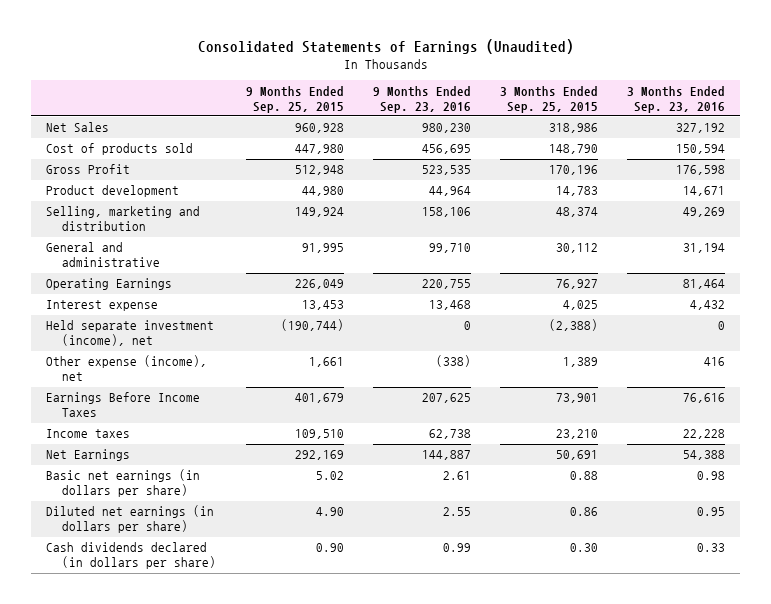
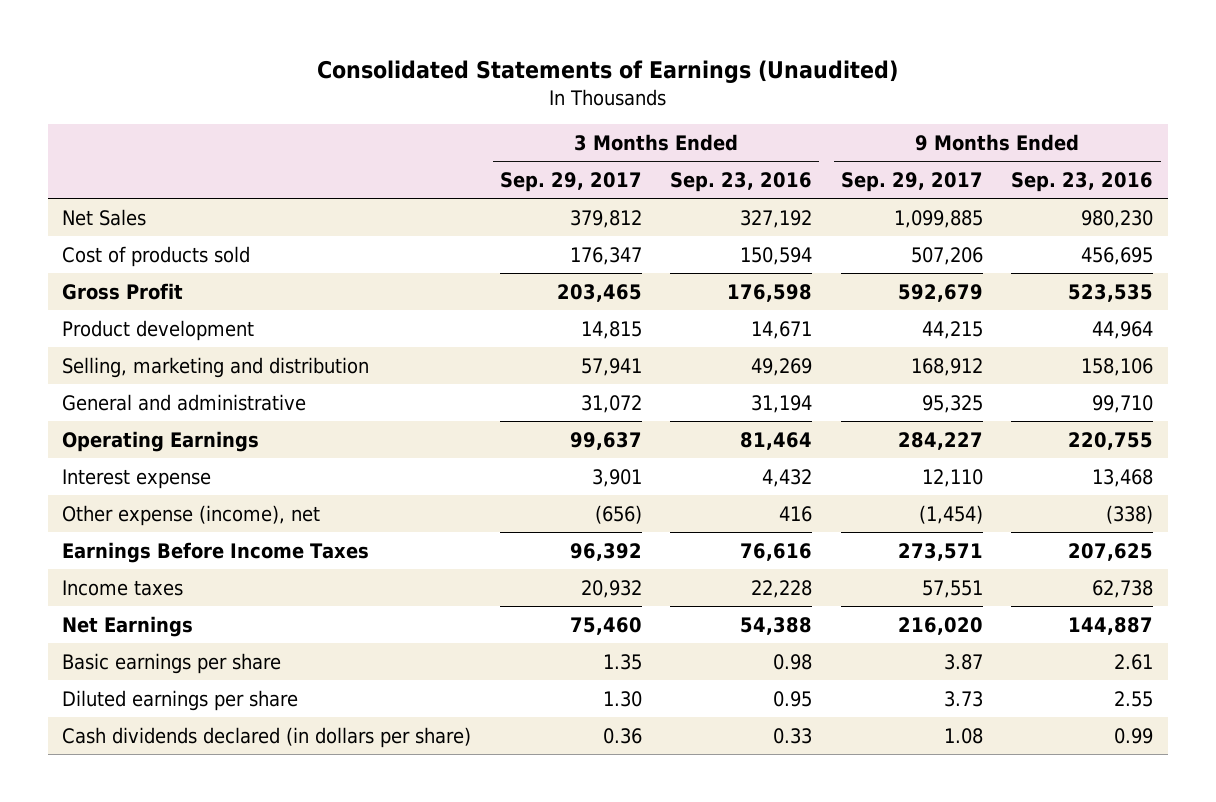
[245,85,344,113] 9 Months Ended Sep. 25, 2015 -> none
[500,85,599,113] 3 Months Ended Sep. 25, 2015 -> none
none -> [499,172,642,193] Sep. 29, 2017
none -> [840,172,983,193] Sep. 29, 2017
[45,320,214,347] Held separate investment (income), net -> none
[45,469,200,498] Basic net earnings (in dollars per share) -> [62,652,282,674] Basic earnings per share
[45,505,214,534] Diluted net earnings (in dollars per share) -> [62,689,299,711] Diluted earnings per share

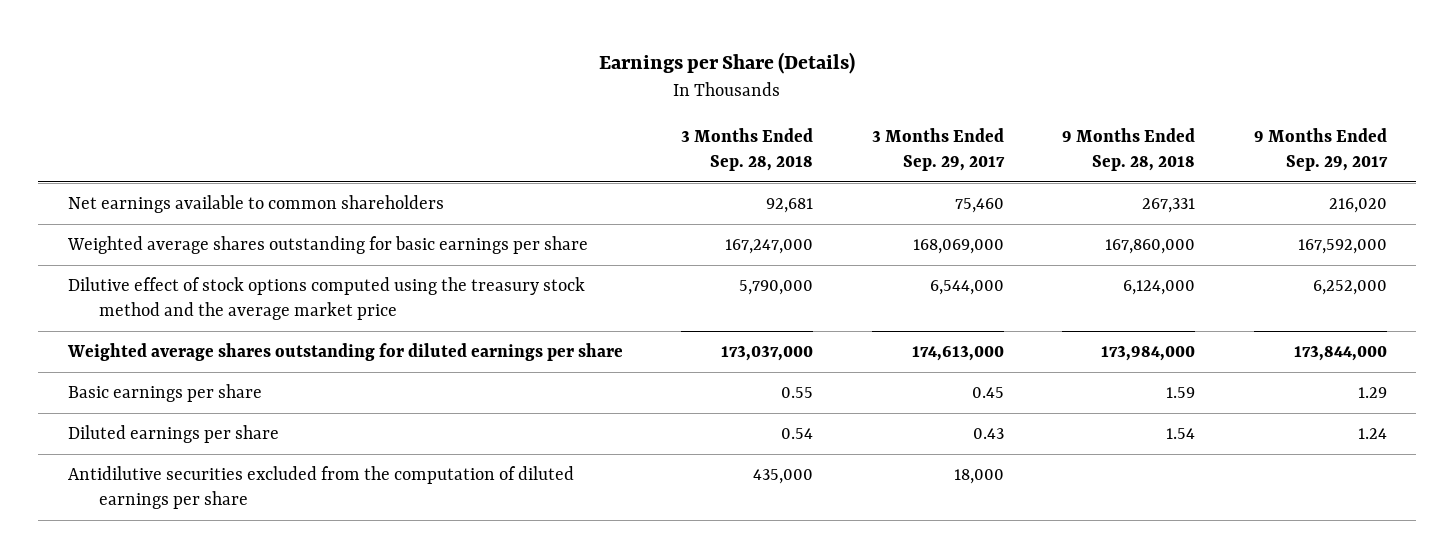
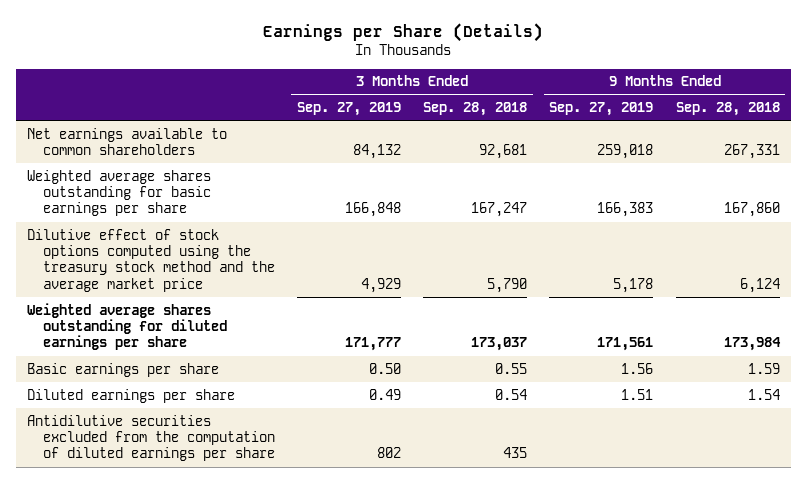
[871,127,1005,172] 3 Months Ended Sep. 29, 2017 -> none
[1253,127,1388,172] 9 Months Ended Sep. 29, 2017 -> none
none -> [296,102,401,117] Sep. 27, 2019
none -> [549,102,654,117] Sep. 27, 2019
[725,239,814,255] 167,247,000 -> [471,202,528,218] 167,247
[1105,239,1196,255] 167,860,000 -> [723,202,780,218] 167,860
[739,280,814,296] 5,790,000 -> [487,277,528,293] 5,790
[1123,280,1196,296] 6,124,000 -> [739,277,780,293] 6,124
[721,346,814,362] 173,037,000 -> [471,337,528,352] 173,037
[1101,346,1196,362] 173,984,000 -> [723,337,781,352] 173,984
[753,469,814,485] 435,000 -> [503,447,528,459] 435

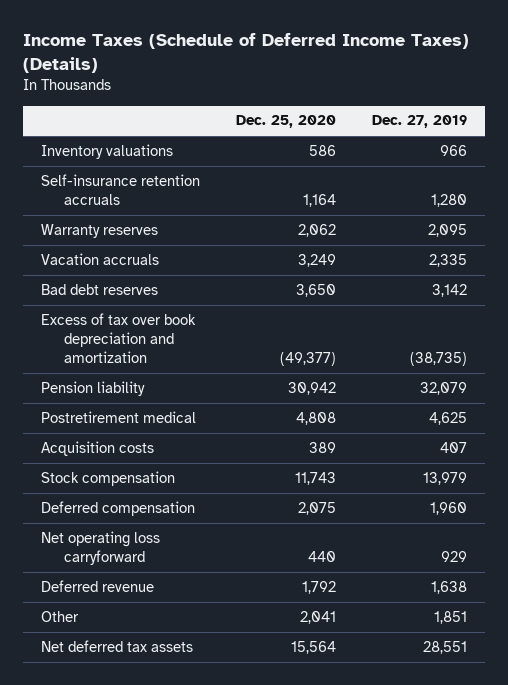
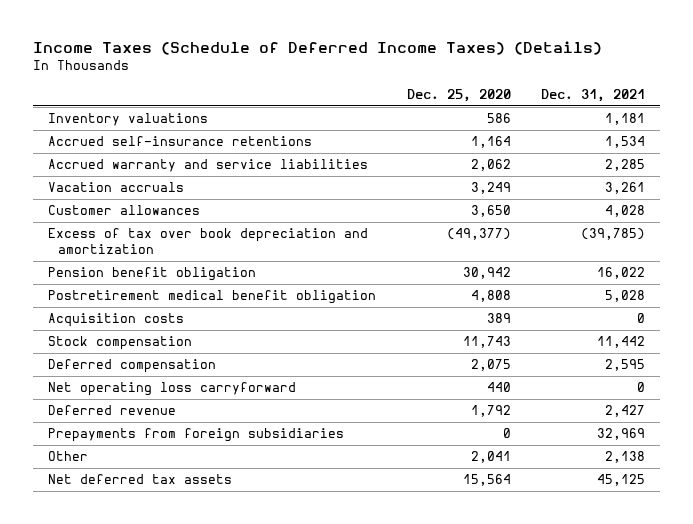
[372,115,468,129] Dec. 27, 2019 -> none
none -> [540,89,645,103] Dec. 31, 2021
[40,173,200,206] Self-insurance retention accruals -> [48,136,313,147] Accrued self-insurance retentions
[40,223,158,238] Warranty reserves -> [48,159,369,173] Accrued warranty and service liabilities
[40,283,158,295] Bad debt reserves -> [48,205,201,216] Customer allowances
[40,380,145,396] Pension liability -> [48,267,257,282] Pension benefit obligation
[40,410,196,423] Postretirement medical -> [48,290,377,305] Postretirement medical benefit obligation
none -> [48,428,345,443] Prepayments from foreign subsidiaries

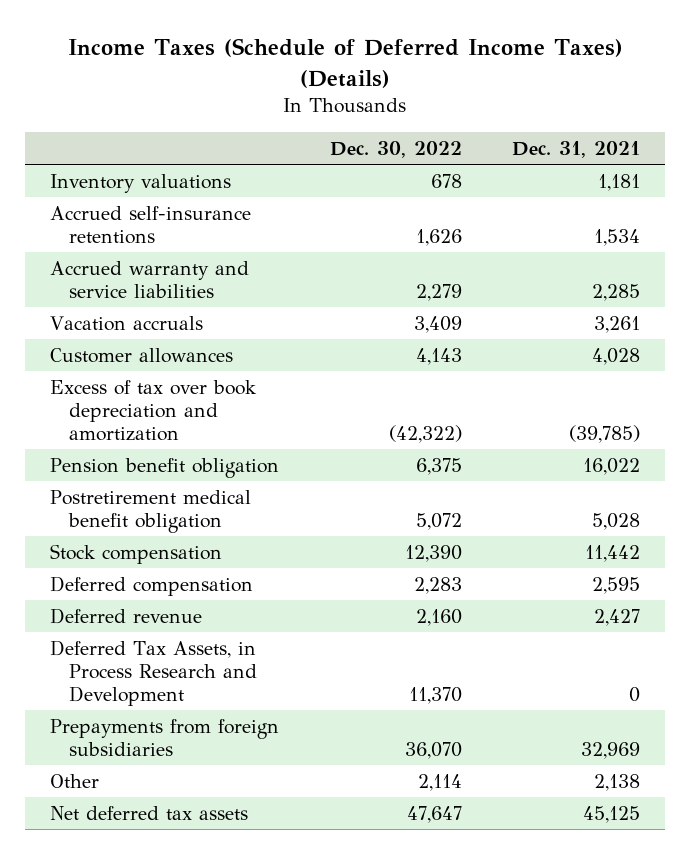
[406,89,511,103] Dec. 25, 2020 -> none
none -> [329,140,462,158] Dec. 30, 2022
[48,313,185,328] Acquisition costs -> none
[48,382,297,397] Net operating loss carryforward -> none
none -> [50,639,257,706] Deferred Tax Assets, in Process Research and Development

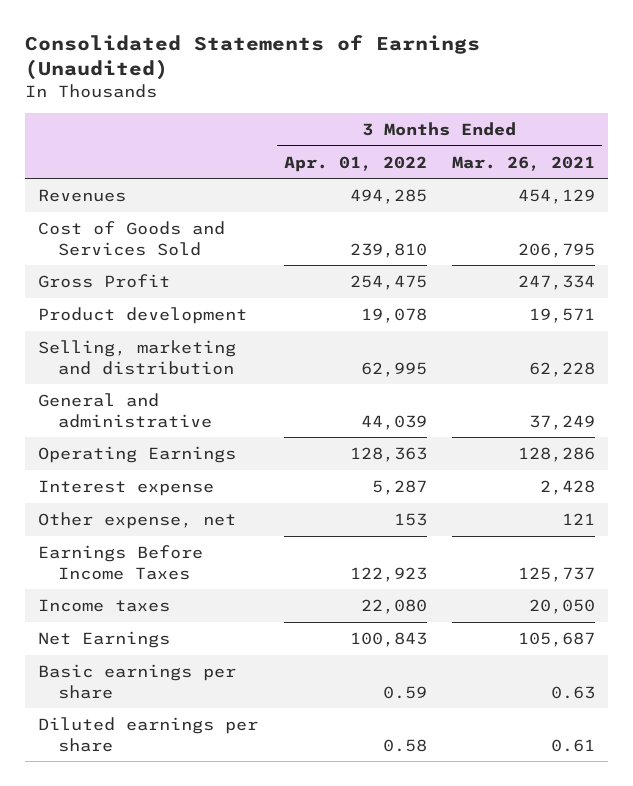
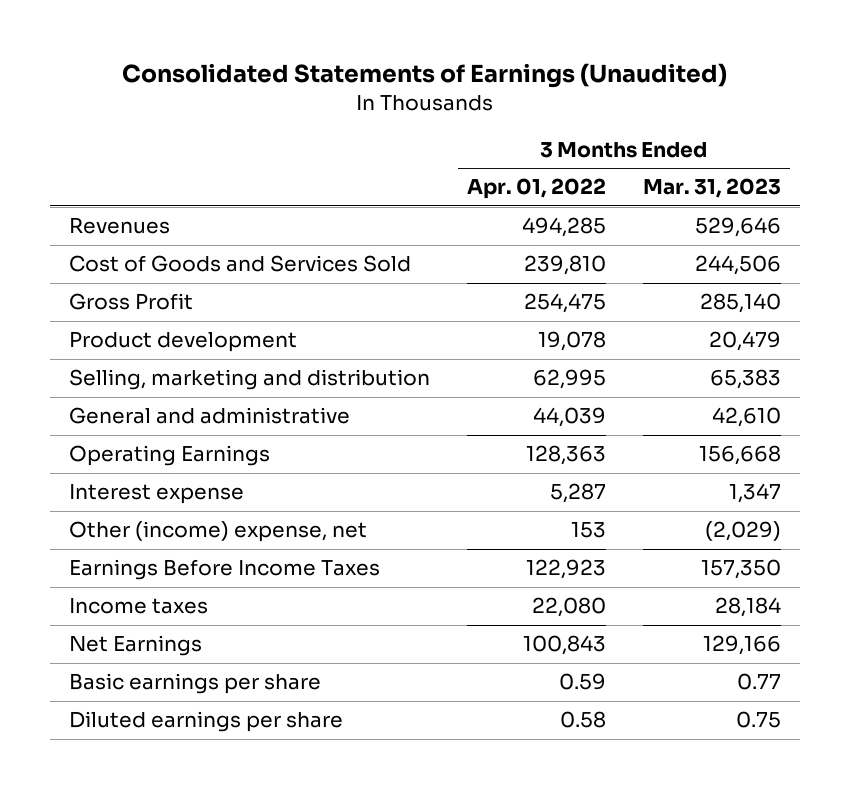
[452,155,596,171] Mar. 26, 2021 -> none
none -> [642,178,781,199] Mar. 31, 2023
[38,511,237,529] Other expense, net -> [68,521,367,543] Other (income) expense, net

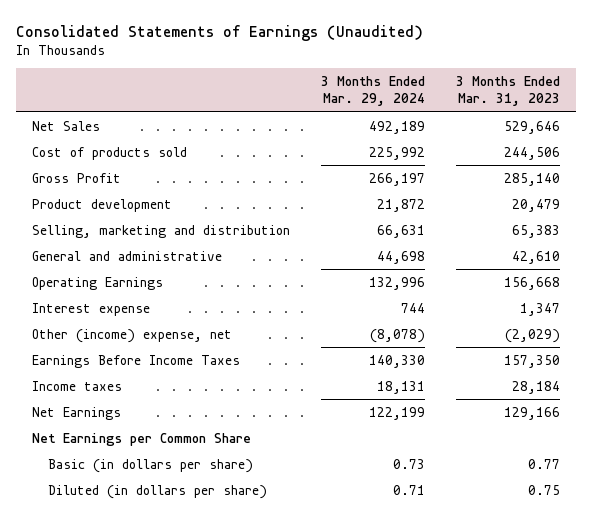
[466,178,606,200] Apr. 01, 2022 -> none
none -> [321,76,426,107] 3 Months Ended Mar. 29, 2024
[68,217,170,235] Revenues -> [31,120,100,131] Net Sales
[68,255,411,273] Cost of Goods and Services Sold -> [31,146,187,160] Cost of products sold
none -> [31,432,251,446] Net Earnings per Common Share
[68,673,321,695] Basic earnings per share -> [47,458,253,473] Basic (in dollars per share)
[68,711,343,733] Diluted earnings per share -> [47,484,267,499] Diluted (in dollars per share)

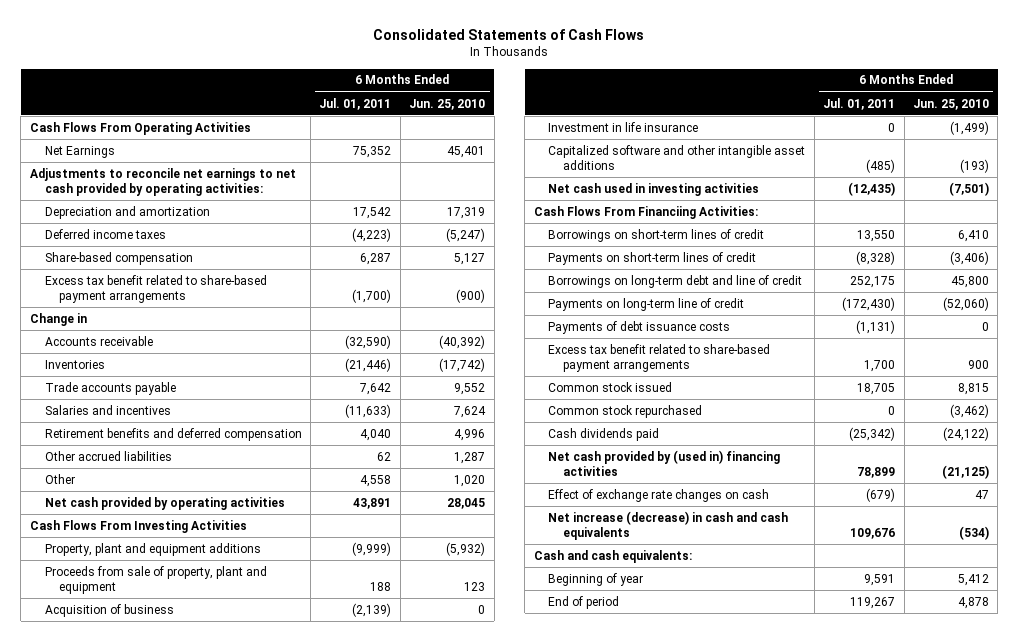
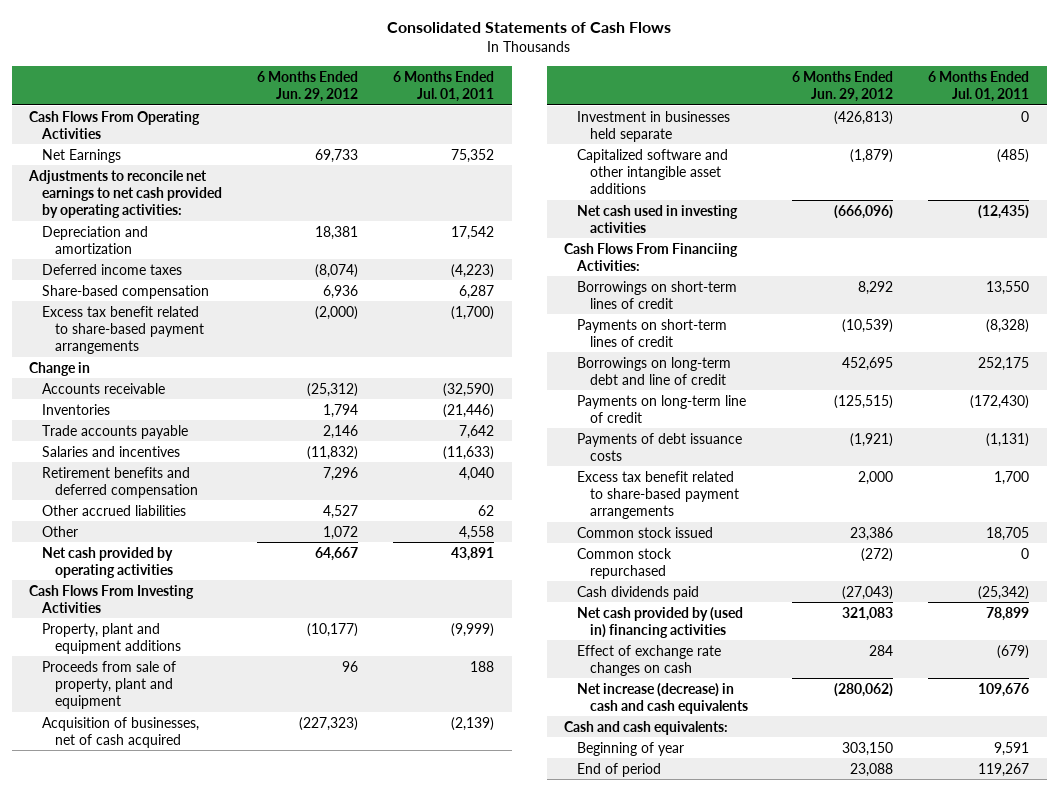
[409,98,486,110] Jun. 25, 2010 -> none
none -> [257,70,359,103] 6 Months Ended Jun. 29, 2012
[548,121,699,132] Investment in life insurance -> none
[44,603,174,617] Acquisition of business -> [42,716,200,748] Acquisition of businesses, net of cash acquired
none -> [577,110,731,142] Investment in businesses held separate

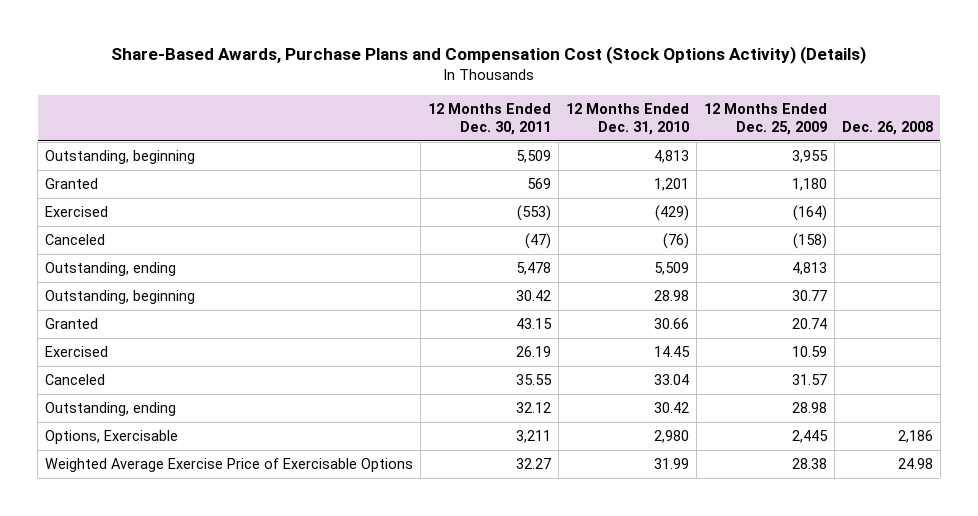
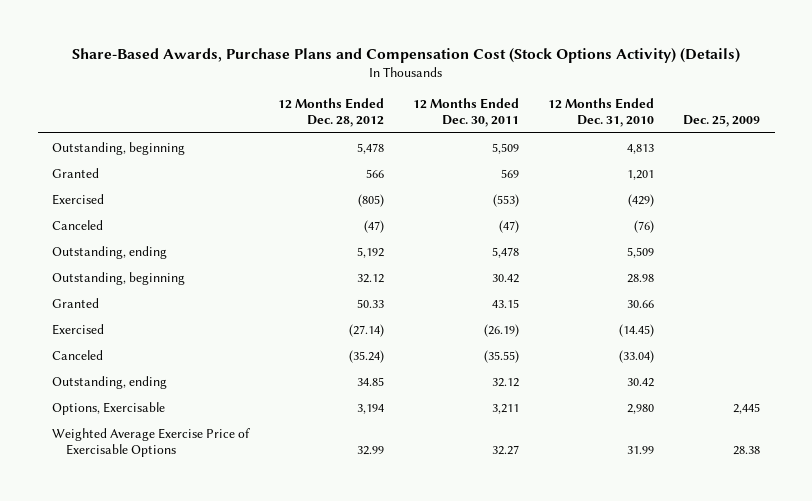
[703,102,827,136] 12 Months Ended Dec. 25, 2009 -> none
[841,121,933,136] Dec. 26, 2008 -> none
none -> [278,97,385,128] 12 Months Ended Dec. 28, 2012
none -> [683,115,761,128] Dec. 25, 2009
[516,346,552,358] 26.19 -> [484,323,520,337] (26.19)
[653,346,690,358] 14.45 -> [619,323,655,337] (14.45)
[516,374,553,386] 35.55 -> [484,349,520,363] (35.55)
[653,374,689,386] 33.04 -> [619,349,655,363] (33.04)

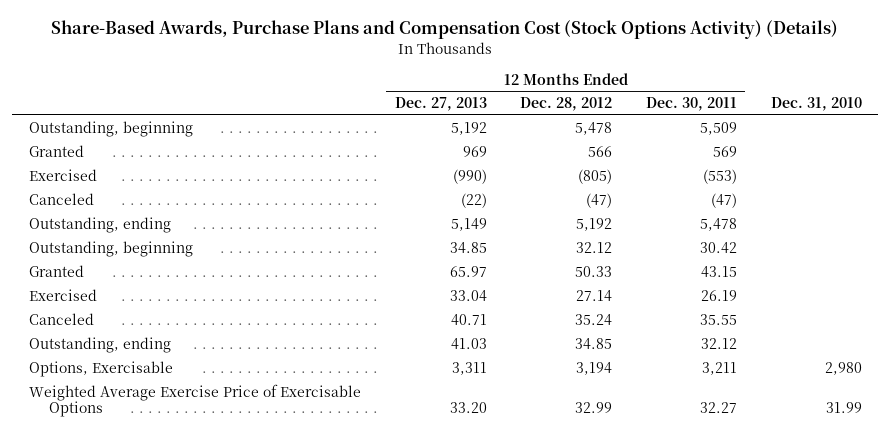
[548,97,655,128] 12 Months Ended Dec. 31, 2010 -> none
[683,115,761,128] Dec. 25, 2009 -> none
none -> [394,97,487,112] Dec. 27, 2013
none -> [770,97,862,112] Dec. 31, 2010
[349,323,385,337] (27.14) -> [576,289,613,301] 27.14
[484,323,520,337] (26.19) -> [700,289,737,301] 26.19
[349,349,385,363] (35.24) -> [575,313,613,325] 35.24
[484,349,520,363] (35.55) -> [699,313,737,325] 35.55

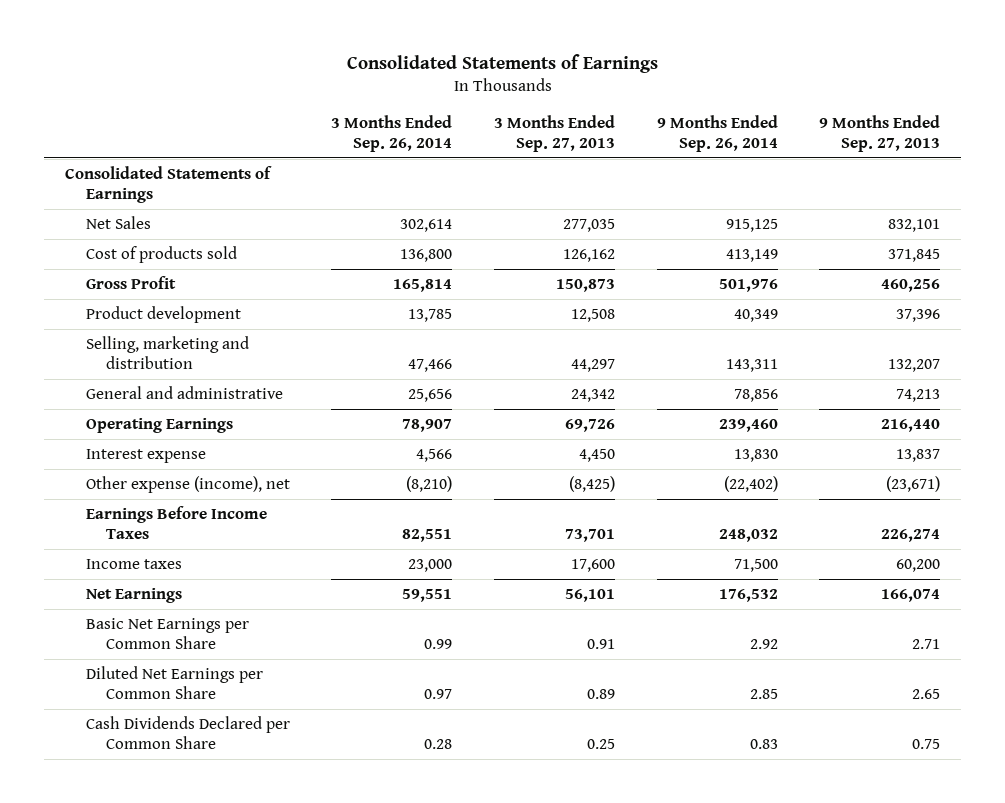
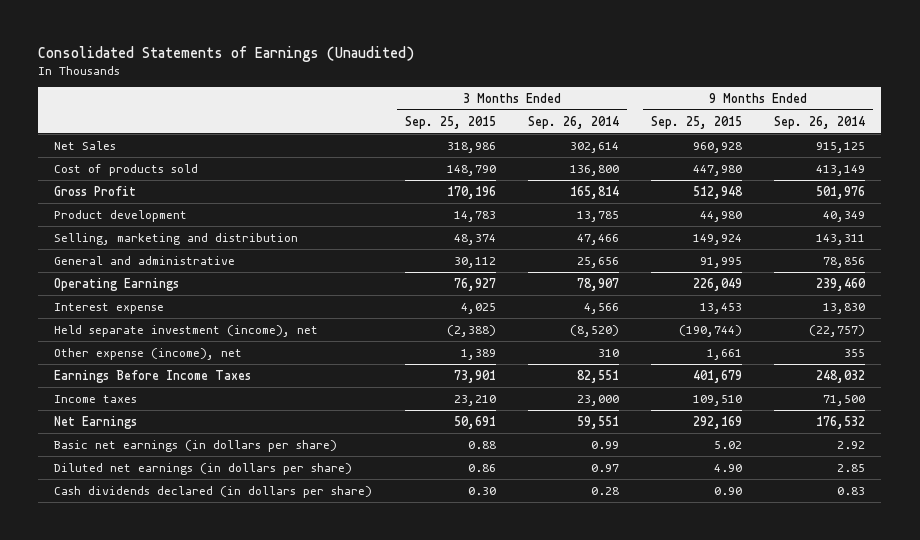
[346,54,658,74] Consolidated Statements of Earnings -> [38,45,415,62] Consolidated Statements of Earnings (Unaudited)
[493,114,615,152] 3 Months Ended Sep. 27, 2013 -> none
[819,114,941,152] 9 Months Ended Sep. 27, 2013 -> none
none -> [404,115,496,129] Sep. 25, 2015
none -> [651,115,743,129] Sep. 25, 2015
[64,166,272,203] Consolidated Statements of Earnings -> none
none -> [54,324,319,337] Held separate investment (income), net
[406,476,453,493] (8,210) -> [597,348,619,357] 310
[723,476,778,493] (22,402) -> [844,348,866,357] 355
[85,618,249,649] Basic Net Earnings per Common Share -> [54,439,338,452] Basic net earnings (in dollars per share)
[85,666,263,699] Diluted Net Earnings per Common Share -> [54,462,353,475] Diluted net earnings (in dollars per share)
[85,716,290,749] Cash Dividends Declared per Common Share -> [54,485,373,498] Cash dividends declared (in dollars per share)

